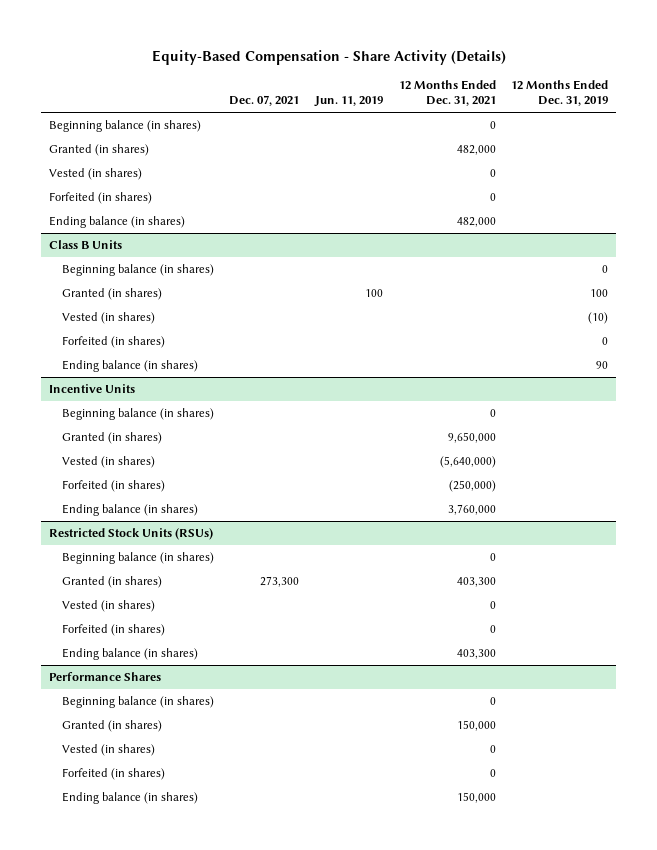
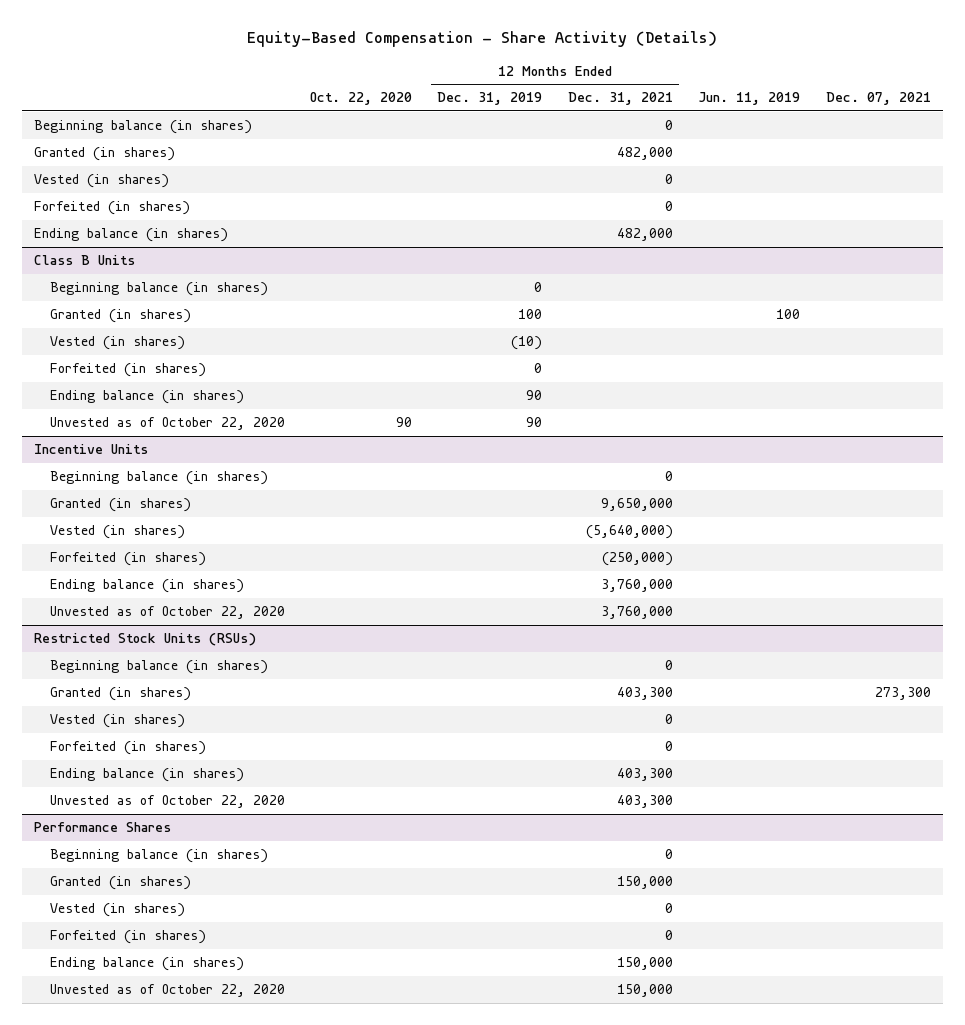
none -> [309,92,412,106] Oct. 22, 2020
none -> [49,417,285,431] Unvested as of October 22, 2020
none -> [49,606,285,620] Unvested as of October 22, 2020
none -> [49,795,285,809] Unvested as of October 22, 2020
none -> [49,984,285,998] Unvested as of October 22, 2020

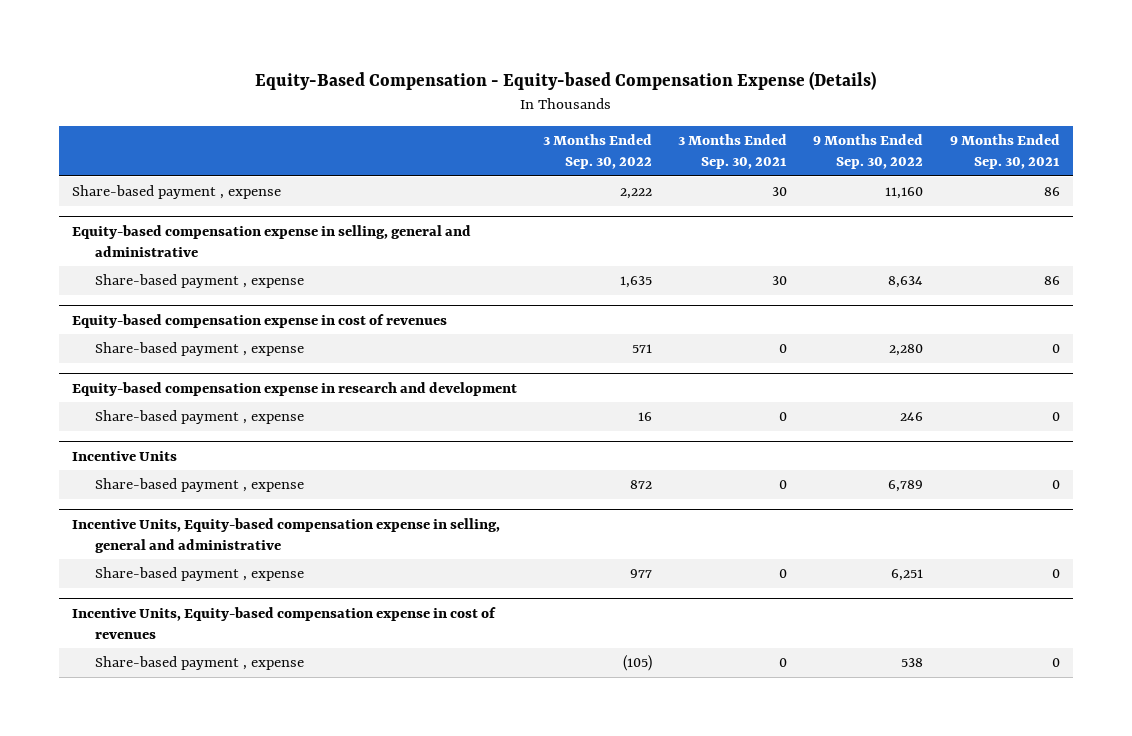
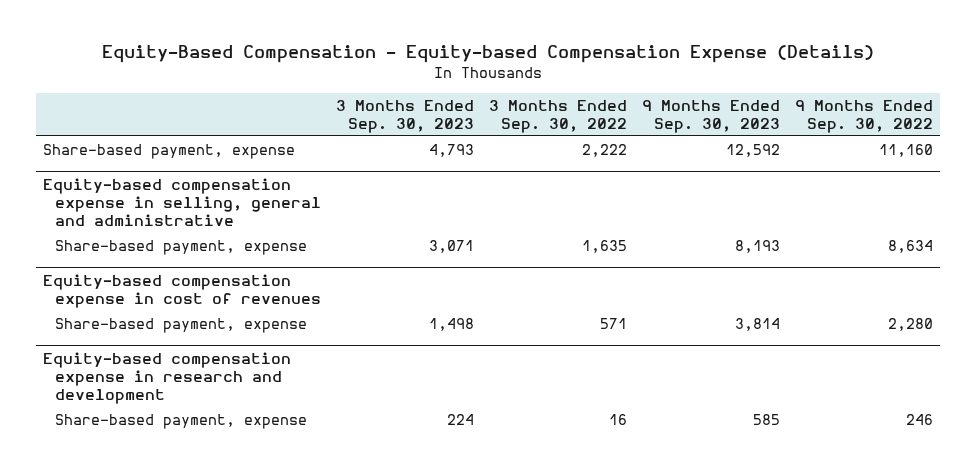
[678,134,788,170] 3 Months Ended Sep. 30, 2021 -> none
[949,134,1060,170] 9 Months Ended Sep. 30, 2021 -> none
none -> [336,99,475,133] 3 Months Ended Sep. 30, 2023
none -> [642,99,781,133] 9 Months Ended Sep. 30, 2023
[71,185,281,200] Share-based payment , expense -> [43,144,296,160] Share-based payment, expense
[94,274,304,289] Share-based payment , expense -> [55,240,308,256] Share-based payment, expense
[94,342,304,357] Share-based payment , expense -> [55,318,308,334] Share-based payment, expense
[71,450,177,461] Incentive Units -> none
[94,478,304,493] Share-based payment , expense -> none
[71,517,500,553] Incentive Units, Equity-based compensation expense in selling, general and administrative -> none
[94,567,304,582] Share-based payment , expense -> none
[71,606,496,639] Incentive Units, Equity-based compensation expense in cost of revenues -> none
[94,656,304,671] Share-based payment , expense -> none
[94,410,304,425] Share-based payment , expense -> [55,414,308,430] Share-based payment, expense

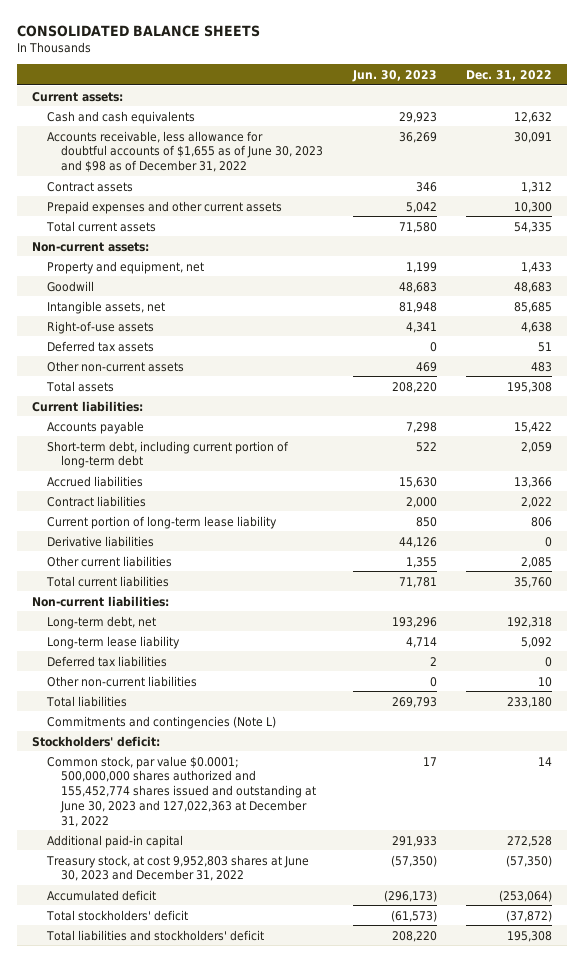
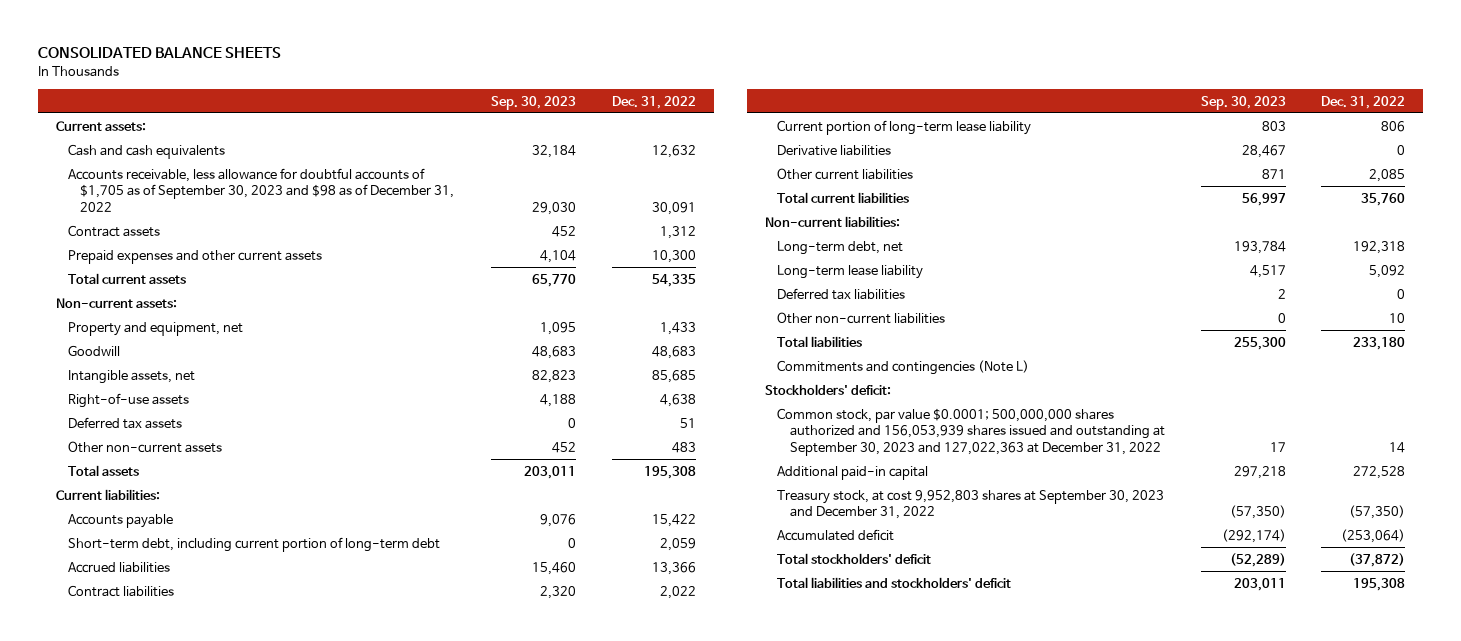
[351,69,437,82] Jun. 30, 2023 -> none
none -> [491,95,577,110] Sep. 30, 2023
[46,130,324,173] Accounts receivable, less allowance for doubtful accounts of $1,655 as of June 30, 2023 and $98 as of December 31, 2022 -> [67,167,455,212] Accounts receivable, less allowance for doubtful accounts of $1,705 as of September 30, 2023 and $98 as of December 31, 2022
[46,755,317,827] Common stock, par value $0.0001; 500,000,000 shares authorized and 155,452,774 shares issued and outstanding at June 30, 2023 and 127,022,363 at December 31, 2022 -> [777,407,1165,456] Common stock, par value $0.0001; 500,000,000 shares authorized and 156,053,939 shares issued and outstanding at September 30, 2023 and 127,022,363 at December 31, 2022
[45,854,309,882] Treasury stock, at cost 9,952,803 shares at June 30, 2023 and December 31, 2022 -> [777,489,1165,520] Treasury stock, at cost 9,952,803 shares at September 30, 2023 and December 31, 2022

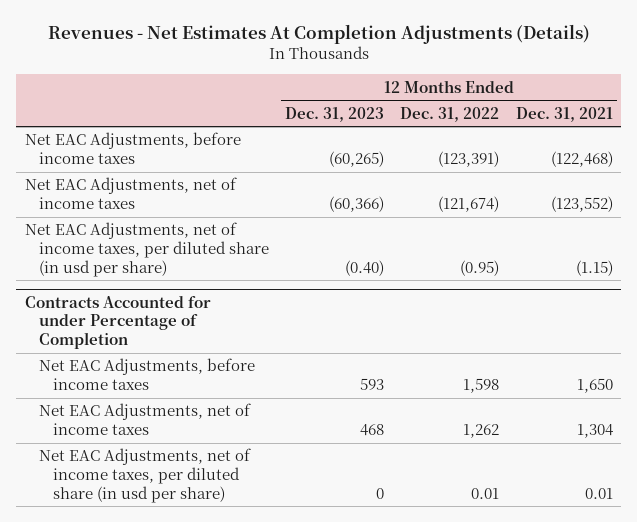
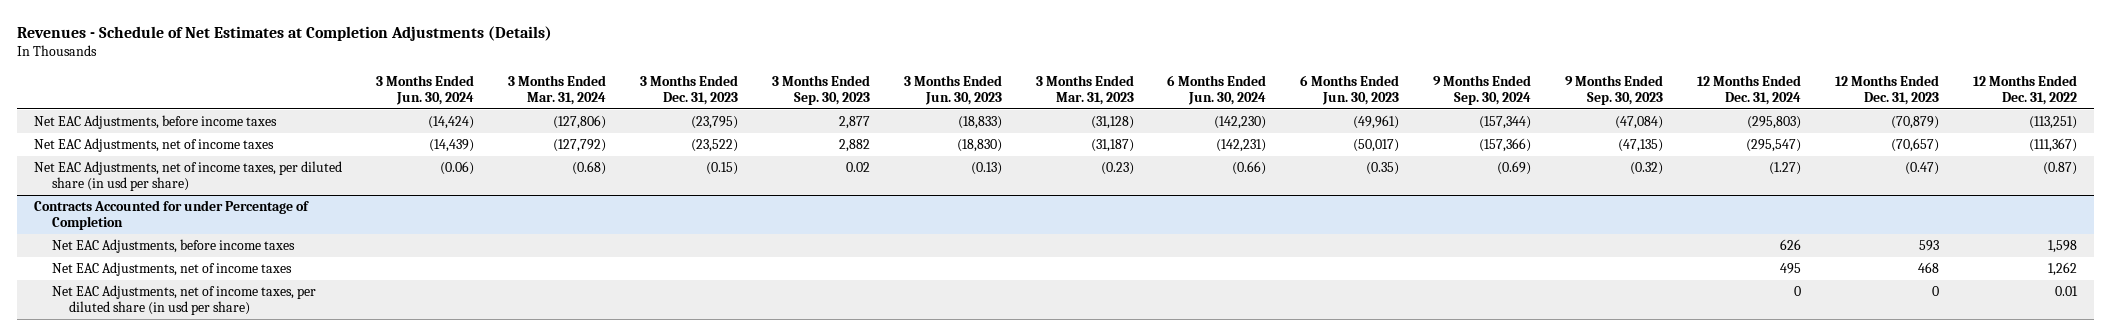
[47,24,590,45] Revenues - Net Estimates At Completion Adjustments (Details) -> [17,26,553,42] Revenues - Schedule of Net Estimates at Completion Adjustments (Details)
[515,106,613,122] Dec. 31, 2021 -> none
none -> [376,74,475,105] 3 Months Ended Jun. 30, 2024
none -> [507,74,606,105] 3 Months Ended Mar. 31, 2024
none -> [639,74,738,105] 3 Months Ended Dec. 31, 2023
none -> [771,74,870,105] 3 Months Ended Sep. 30, 2023
none -> [903,74,1002,105] 3 Months Ended Jun. 30, 2023
none -> [1035,74,1134,105] 3 Months Ended Mar. 31, 2023
none -> [1167,74,1267,105] 6 Months Ended Jun. 30, 2024
none -> [1300,74,1400,105] 6 Months Ended Jun. 30, 2023
none -> [1433,74,1532,105] 9 Months Ended Sep. 30, 2024
none -> [1565,74,1664,105] 9 Months Ended Sep. 30, 2023
none -> [1697,74,1802,105] 12 Months Ended Dec. 31, 2024
[329,151,385,168] (60,265) -> [1890,116,1939,130] (70,879)
[438,151,500,168] (123,391) -> [2028,116,2077,130] (113,251)
[329,196,385,213] (60,366) -> [1890,138,1939,153] (70,657)
[438,196,500,213] (121,674) -> [2028,138,2077,153] (111,367)
[345,259,385,276] (0.40) -> [1904,162,1939,176] (0.47)
[460,259,500,276] (0.95) -> [2042,162,2077,176] (0.87)

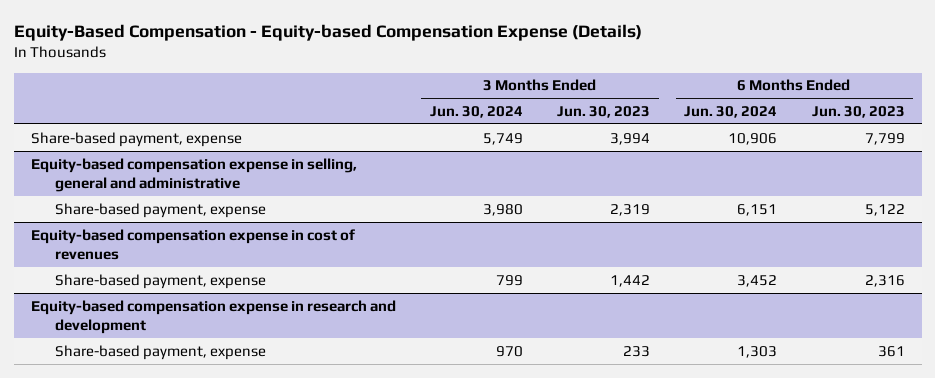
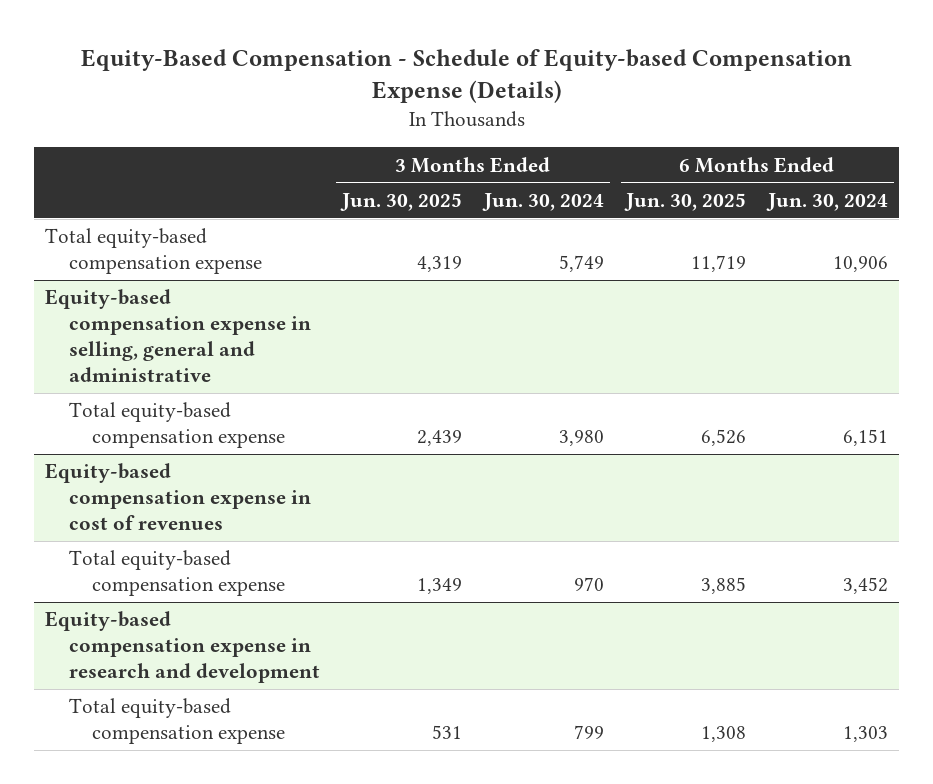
[13,24,642,42] Equity-Based Compensation - Equity-based Compensation Expense (Details) -> [80,49,852,104] Equity-Based Compensation - Schedule of Equity-based Compensation Expense (Details)
[557,105,651,118] Jun. 30, 2023 -> none
[811,105,905,118] Jun. 30, 2023 -> none
none -> [339,193,462,212] Jun. 30, 2025
none -> [624,193,747,212] Jun. 30, 2025
[30,131,242,147] Share-based payment, expense -> [45,228,262,275] Total equity-based compensation expense
[54,202,266,218] Share-based payment, expense -> [68,402,286,449] Total equity-based compensation expense
[54,273,266,289] Share-based payment, expense -> [68,550,286,597] Total equity-based compensation expense
[495,274,523,286] 799 -> [574,577,605,592] 970
[54,344,266,360] Share-based payment, expense -> [68,698,286,745] Total equity-based compensation expense
[495,345,523,357] 970 -> [574,725,605,740] 799

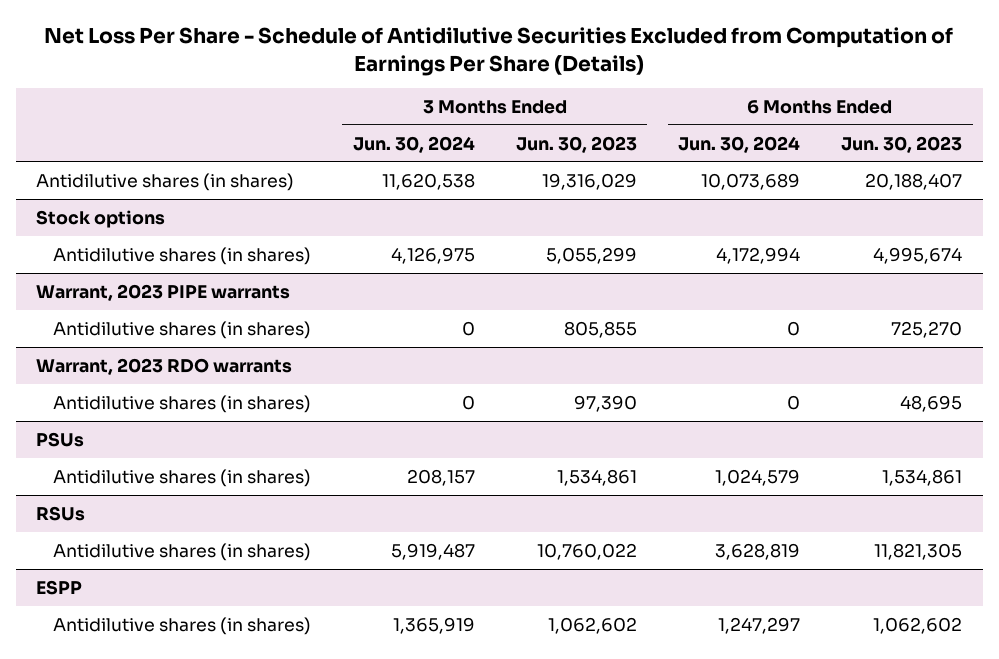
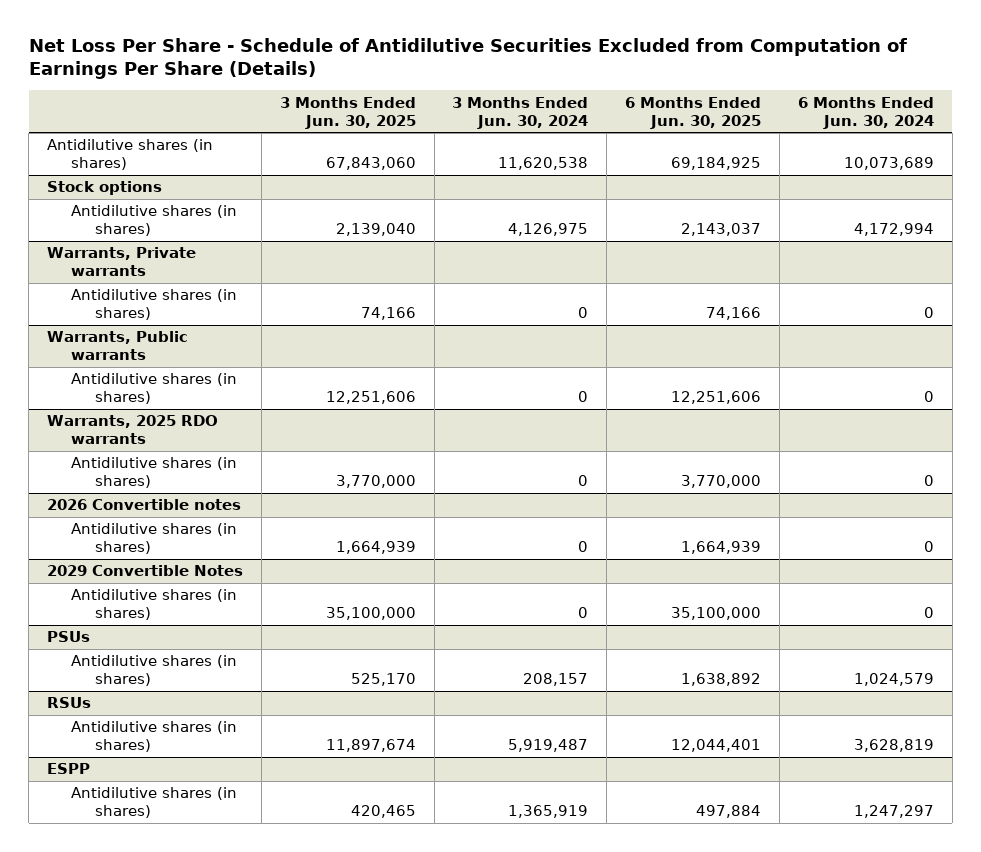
[515,135,637,153] Jun. 30, 2023 -> none
[841,135,963,153] Jun. 30, 2023 -> none
none -> [279,96,416,129] 3 Months Ended Jun. 30, 2025
none -> [625,96,762,129] 6 Months Ended Jun. 30, 2025
[36,283,291,301] Warrant, 2023 PIPE warrants -> none
none -> [46,247,196,277] Warrants, Private warrants
[36,357,293,375] Warrant, 2023 RDO warrants -> none
none -> [46,331,188,361] Warrants, Public warrants
none -> [46,415,218,445] Warrants, 2025 RDO warrants
none -> [70,457,237,489] Antidilutive shares (in shares)
none -> [46,499,241,511] 2026 Convertible notes
none -> [70,523,237,555] Antidilutive shares (in shares)
none -> [46,565,243,577] 2029 Convertible Notes
none -> [70,589,237,621] Antidilutive shares (in shares)

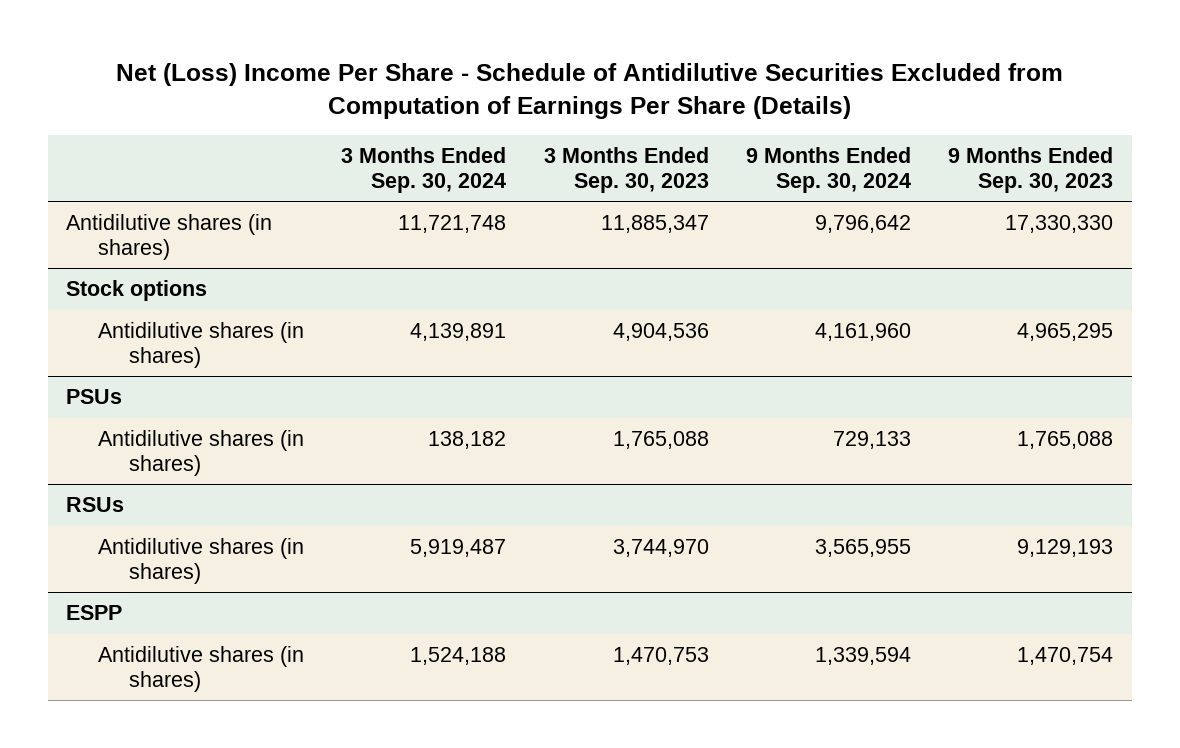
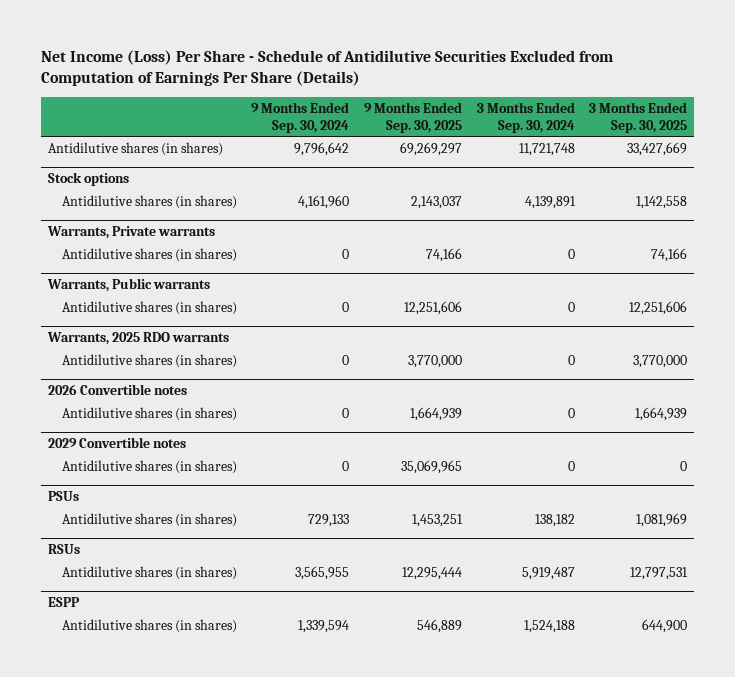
[115,62,1063,119] Net (Loss) Income Per Share - Schedule of Antidilutive Securities Excluded from Computation of Earnings Per Share (Details) -> [40,50,613,87] Net Income (Loss) Per Share - Schedule of Antidilutive Securities Excluded from Computation of Earnings Per Share (Details)
[543,147,709,193] 3 Months Ended Sep. 30, 2023 -> none
[948,147,1114,193] 9 Months Ended Sep. 30, 2023 -> none
none -> [364,101,463,133] 9 Months Ended Sep. 30, 2025
none -> [589,101,688,133] 3 Months Ended Sep. 30, 2025
none -> [47,226,216,240] Warrants, Private warrants
none -> [61,247,237,262] Antidilutive shares (in shares)
none -> [47,278,211,293] Warrants, Public warrants
none -> [61,300,237,315] Antidilutive shares (in shares)
none -> [47,332,230,346] Warrants, 2025 RDO warrants
none -> [61,353,237,368] Antidilutive shares (in shares)
none -> [48,384,188,396] 2026 Convertible notes
none -> [61,406,237,421] Antidilutive shares (in shares)
none -> [48,437,187,449] 2029 Convertible notes
none -> [61,459,237,474] Antidilutive shares (in shares)

